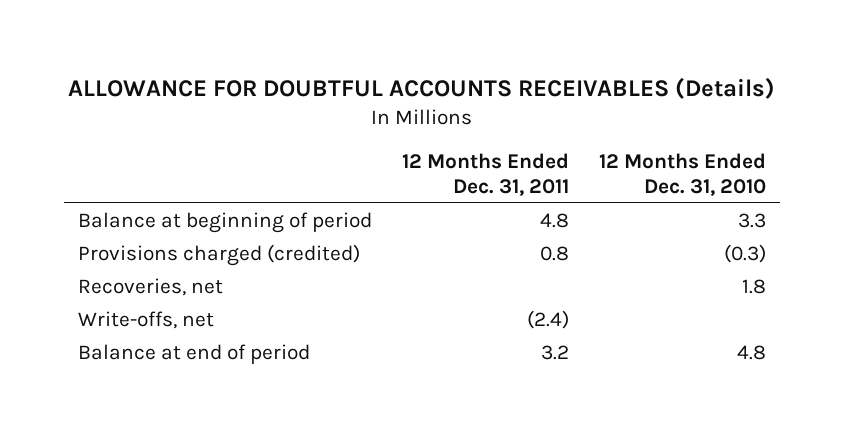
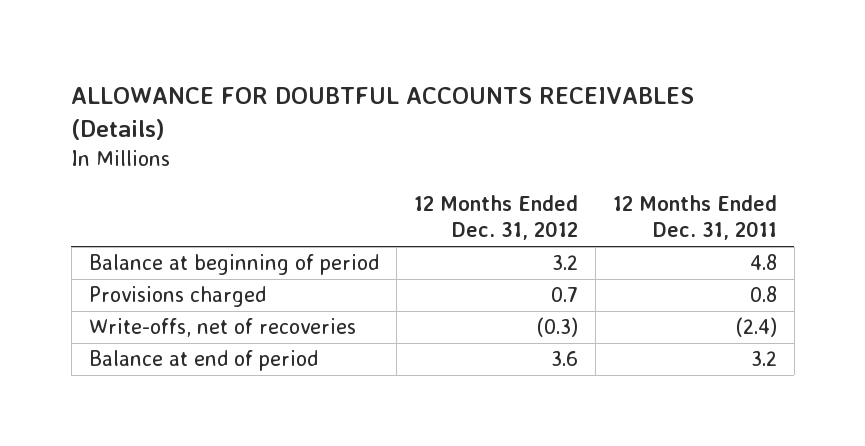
[598,153,766,196] 12 Months Ended Dec. 31, 2010 -> none
none -> [413,194,578,241] 12 Months Ended Dec. 31, 2012
[78,278,224,297] Recoveries, net -> none
[78,244,361,267] Provisions charged (credited) -> [88,286,266,308] Provisions charged
[78,311,215,330] Write-offs, net -> [88,318,356,338] Write-offs, net of recoveries

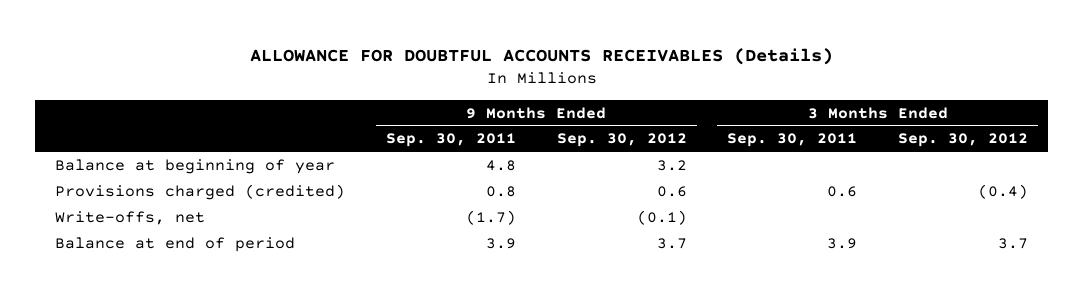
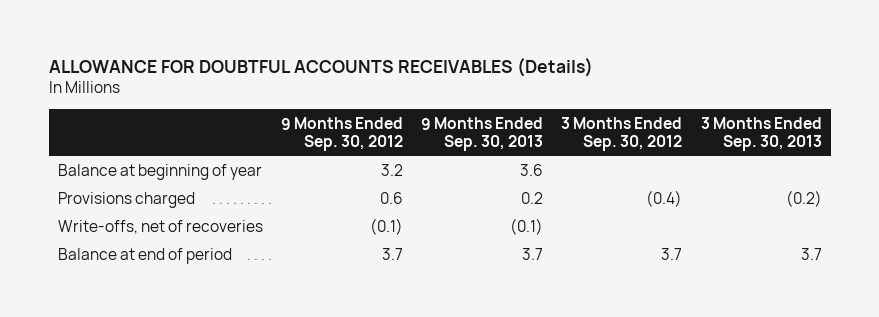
[385,133,516,148] Sep. 30, 2011 -> none
[727,133,858,148] Sep. 30, 2011 -> none
none -> [421,116,544,152] 9 Months Ended Sep. 30, 2013
none -> [700,116,822,152] 3 Months Ended Sep. 30, 2013
[55,183,346,200] Provisions charged (credited) -> [57,191,195,208] Provisions charged
[55,210,206,225] Write-offs, net -> [57,219,263,234] Write-offs, net of recoveries

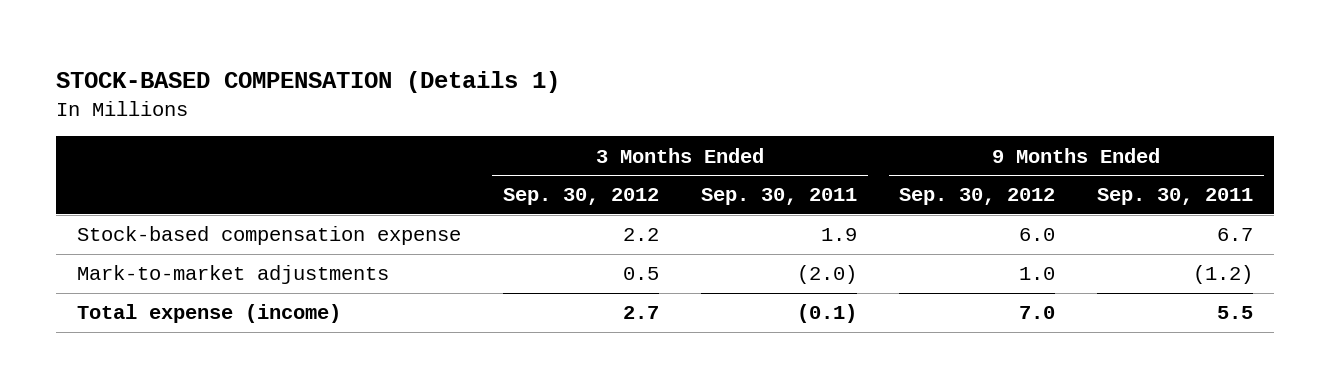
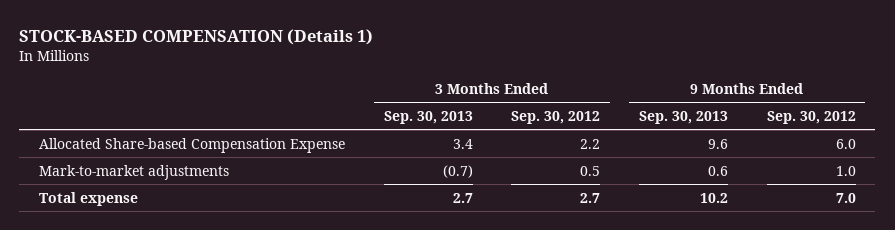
[701,188,858,206] Sep. 30, 2011 -> none
[1097,188,1254,206] Sep. 30, 2011 -> none
none -> [383,110,473,124] Sep. 30, 2013
none -> [639,110,729,124] Sep. 30, 2013
[76,226,461,246] Stock-based compensation expense -> [38,137,345,153] Allocated Share-based Compensation Expense
[76,304,341,324] Total expense (income) -> [38,191,138,206] Total expense

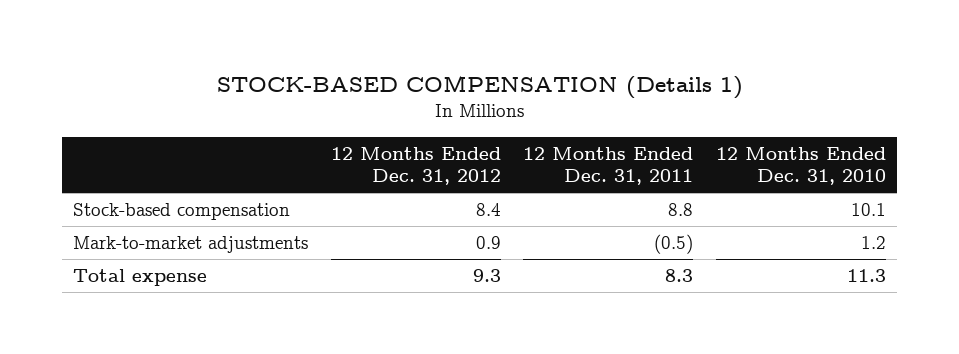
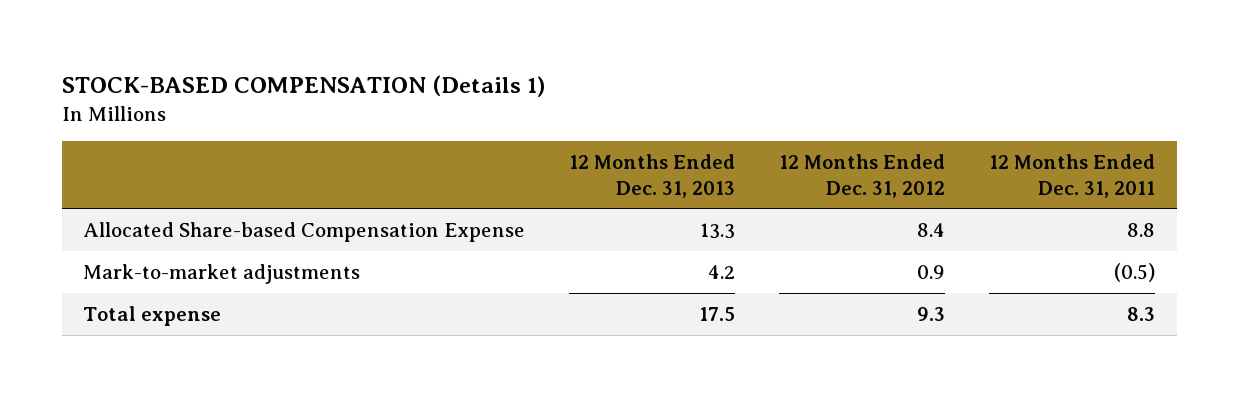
[716,146,887,186] 12 Months Ended Dec. 31, 2010 -> none
none -> [569,154,736,198] 12 Months Ended Dec. 31, 2013
[73,202,291,220] Stock-based compensation -> [83,221,526,242] Allocated Share-based Compensation Expense

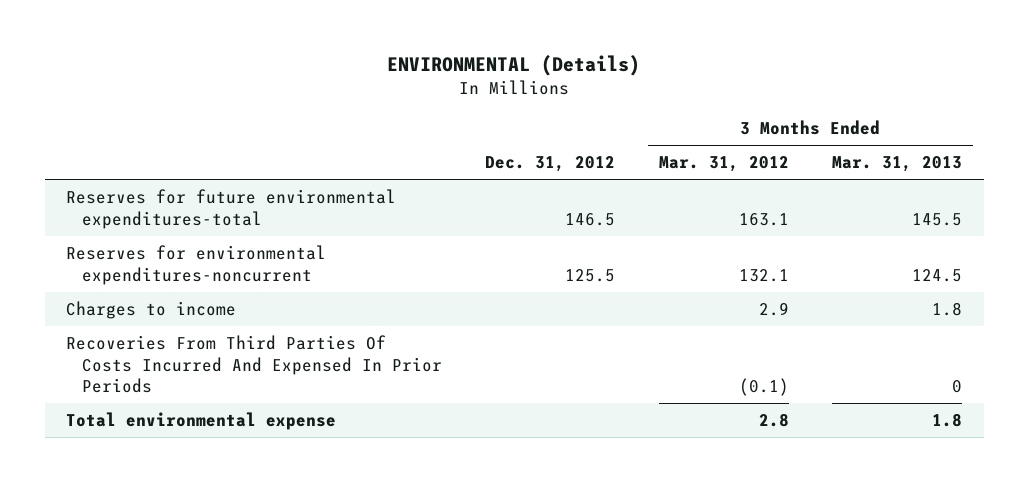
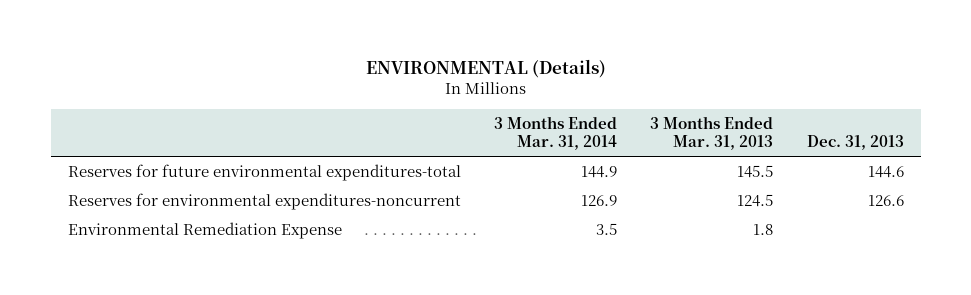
[485,156,616,173] Dec. 31, 2012 -> none
[658,156,789,173] Mar. 31, 2012 -> none
none -> [494,115,618,151] 3 Months Ended Mar. 31, 2014
none -> [806,135,904,151] Dec. 31, 2013
[66,335,442,394] Recoveries From Third Parties Of Costs Incurred And Expensed In Prior Periods -> none
[66,412,337,431] Total environmental expense -> none
[66,301,237,320] Charges to income -> [67,221,342,239] Environmental Remediation Expense

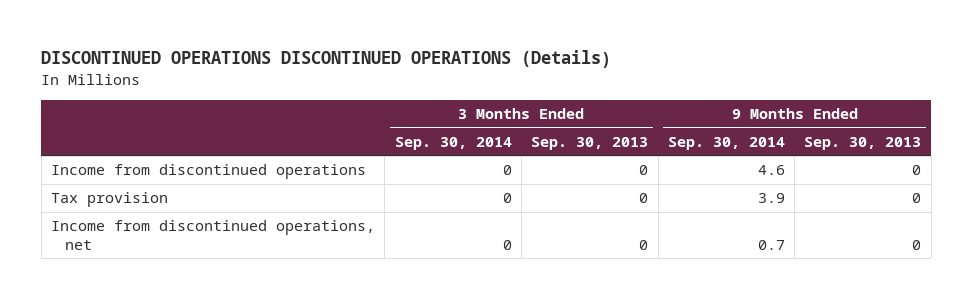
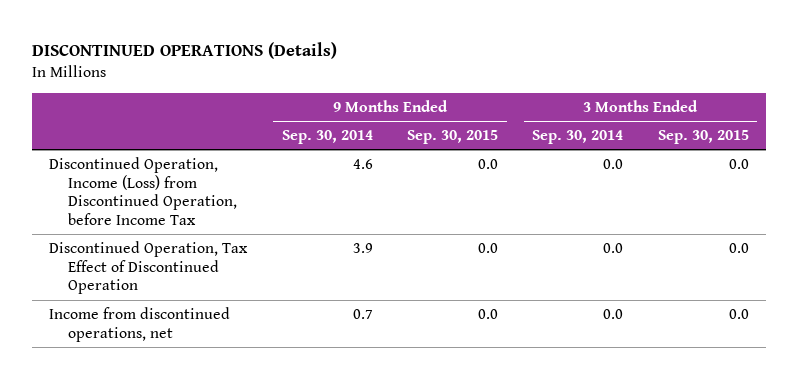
[41,50,612,69] DISCONTINUED OPERATIONS DISCONTINUED OPERATIONS (Details) -> [32,42,338,60] DISCONTINUED OPERATIONS (Details)
[531,136,649,150] Sep. 30, 2013 -> none
[804,136,922,150] Sep. 30, 2013 -> none
none -> [406,130,498,145] Sep. 30, 2015
none -> [657,130,749,145] Sep. 30, 2015
[50,192,168,208] Tax provision -> none
[50,164,366,180] Income from discontinued operations -> [49,156,237,226] Discontinued Operation, Income (Loss) from Discontinued Operation, before Income Tax
[502,165,512,176] 0 -> [603,158,624,169] 0.0
none -> [49,240,249,295] Discontinued Operation, Tax Effect of Discontinued Operation
[502,239,512,250] 0 -> [603,308,624,319] 0.0

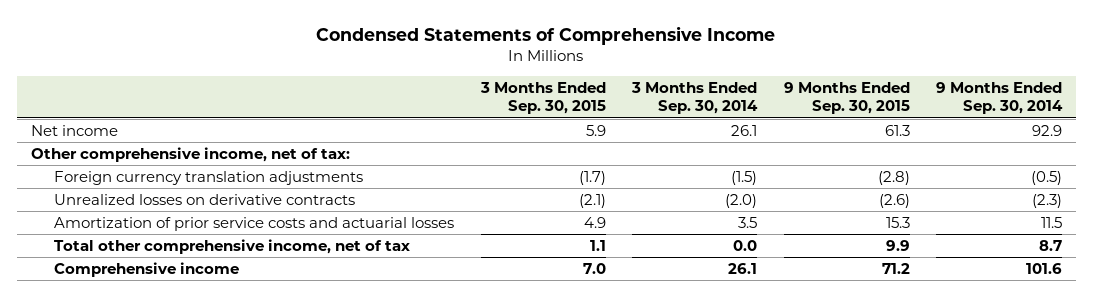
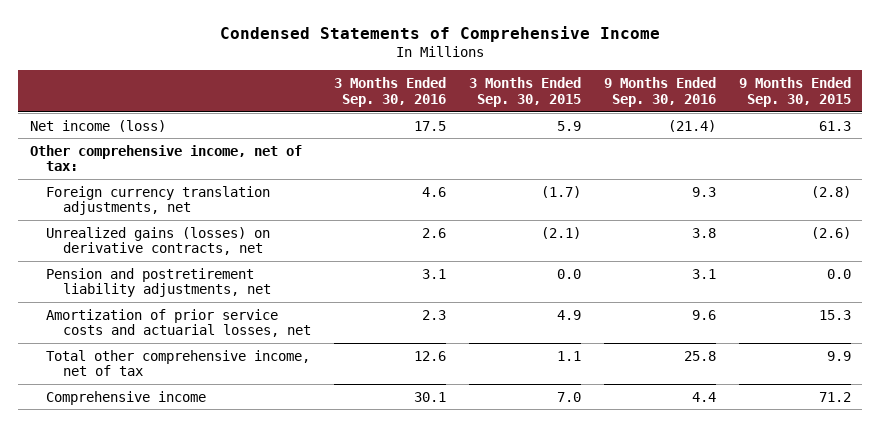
[631,82,759,115] 3 Months Ended Sep. 30, 2014 -> none
[936,82,1064,115] 9 Months Ended Sep. 30, 2014 -> none
none -> [333,76,446,107] 3 Months Ended Sep. 30, 2016
none -> [603,76,716,107] 9 Months Ended Sep. 30, 2016
[30,124,118,136] Net income -> [29,119,166,132] Net income (loss)
[54,170,364,185] Foreign currency translation adjustments -> [46,185,271,216] Foreign currency translation adjustments, net
[54,193,356,205] Unrealized losses on derivative contracts -> [46,226,271,256] Unrealized gains (losses) on derivative contracts, net
none -> [46,267,272,298] Pension and postretirement liability adjustments, net
[54,216,455,231] Amortization of prior service costs and actuarial losses -> [46,308,312,338] Amortization of prior service costs and actuarial losses, net

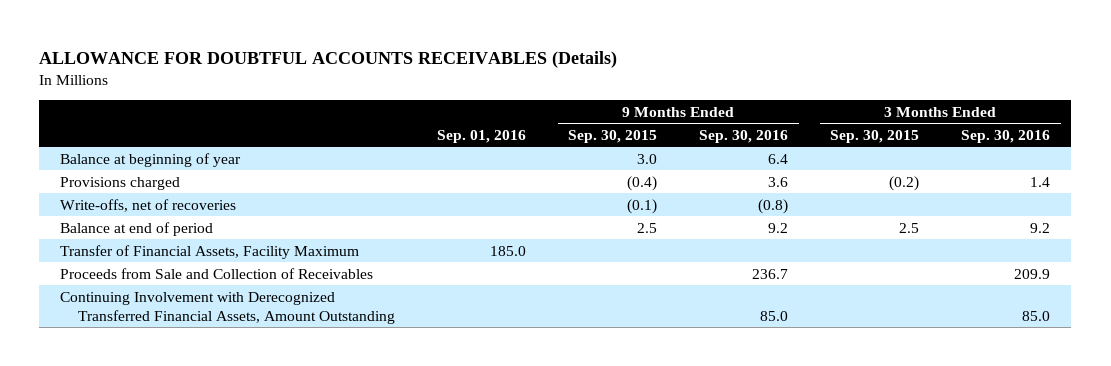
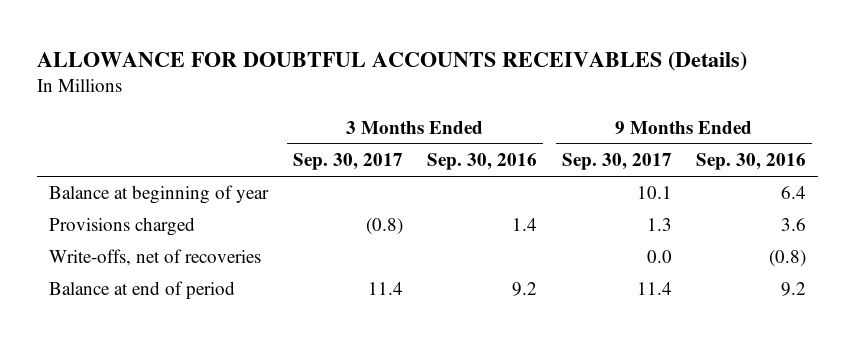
[437,129,527,143] Sep. 01, 2016 -> none
[568,129,658,143] Sep. 30, 2015 -> none
[830,129,920,143] Sep. 30, 2015 -> none
none -> [292,153,403,171] Sep. 30, 2017
none -> [561,153,672,171] Sep. 30, 2017
[60,244,360,259] Transfer of Financial Assets, Facility Maximum -> none
[60,267,374,279] Proceeds from Sale and Collection of Receivables -> none
[60,291,396,324] Continuing Involvement with Derecognized Transferred Financial Assets, Amount Outstanding -> none

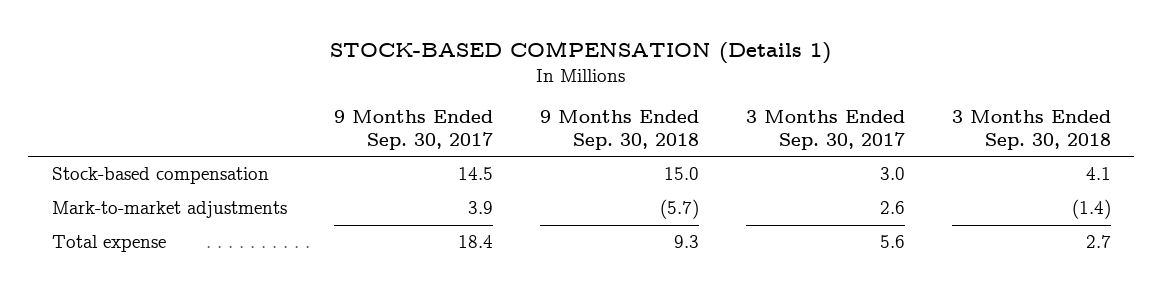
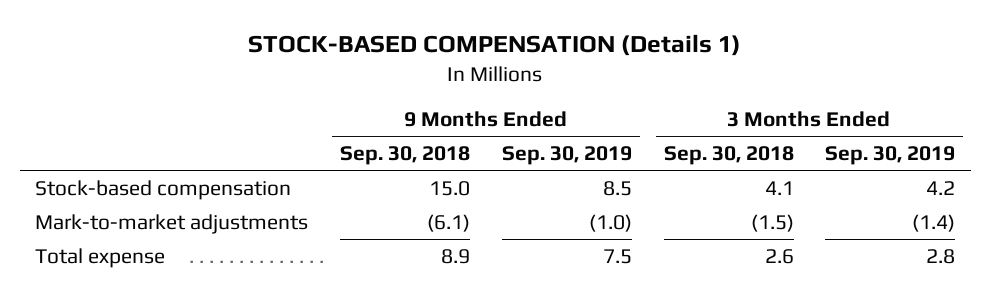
[333,110,493,150] 9 Months Ended Sep. 30, 2017 -> none
[745,110,905,150] 3 Months Ended Sep. 30, 2017 -> none
none -> [501,146,632,166] Sep. 30, 2019
none -> [825,146,956,166] Sep. 30, 2019
[659,199,699,220] (5.7) -> [427,213,471,232] (6.1)
[1071,199,1111,220] (1.4) -> [750,213,794,232] (1.5)
[673,235,699,249] 9.3 -> [441,248,471,264] 8.9
[1085,235,1111,249] 2.7 -> [764,248,794,264] 2.6

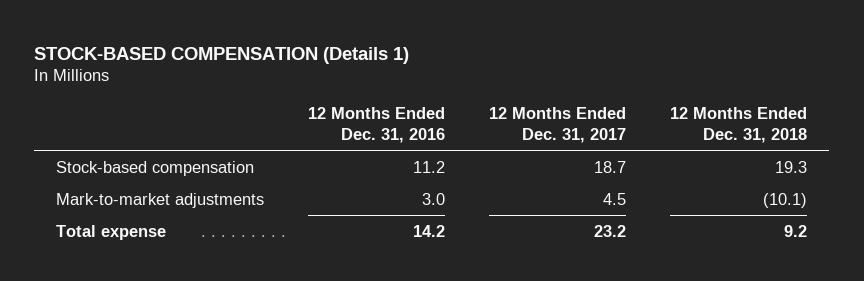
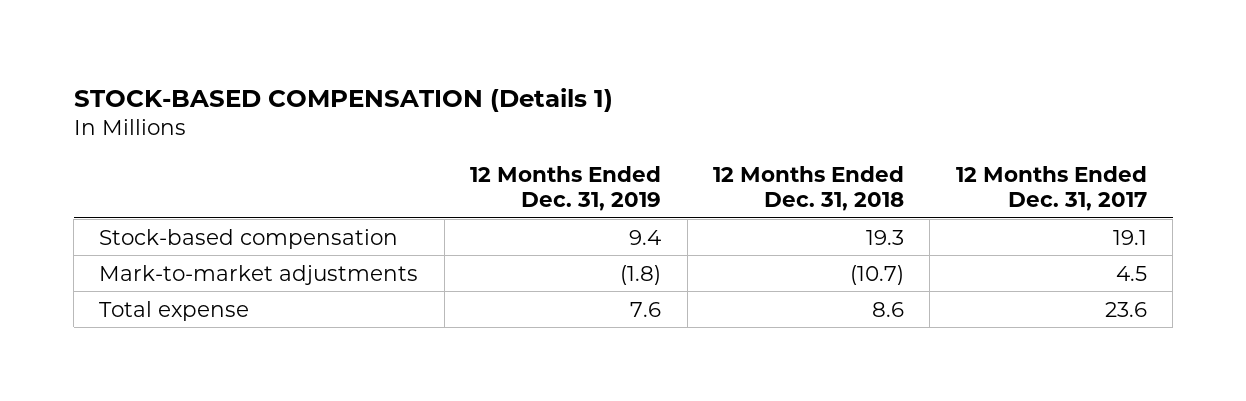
[308,107,446,143] 12 Months Ended Dec. 31, 2016 -> none
none -> [470,166,662,212] 12 Months Ended Dec. 31, 2019
[594,160,627,173] 18.7 -> [1112,229,1147,245] 19.1
[763,192,808,208] (10.1) -> [849,264,904,285] (10.7)
[594,224,627,237] 23.2 -> [1104,301,1147,317] 23.6
[784,224,808,237] 9.2 -> [871,301,904,317] 8.6

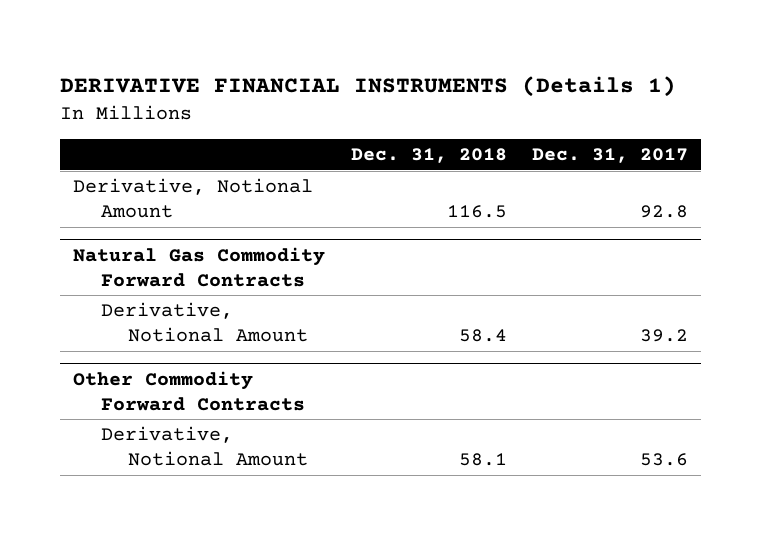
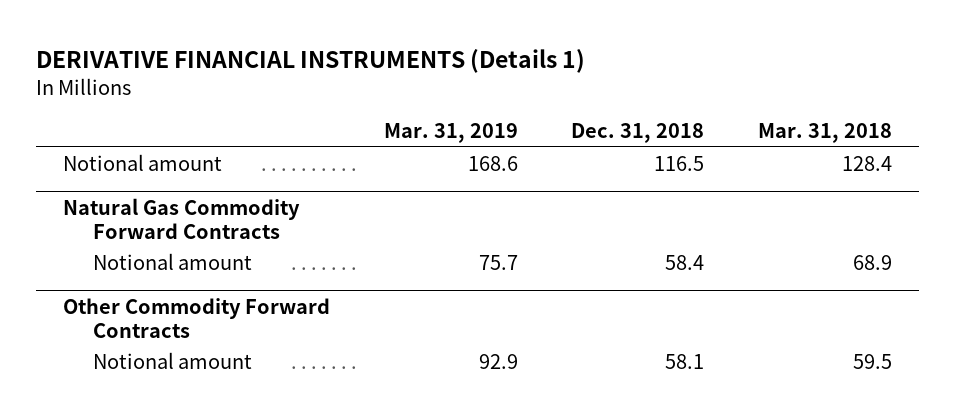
[532,148,689,164] Dec. 31, 2017 -> none
none -> [383,123,518,144] Mar. 31, 2019
none -> [758,123,893,144] Mar. 31, 2018
[73,178,314,219] Derivative, Notional Amount -> [63,154,223,172] Notional amount
[100,302,309,343] Derivative, Notional Amount -> [92,253,252,271] Notional amount
[100,426,309,467] Derivative, Notional Amount -> [92,352,252,370] Notional amount

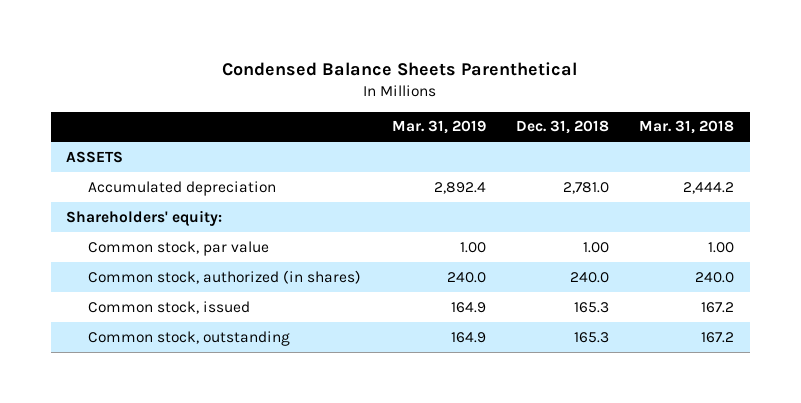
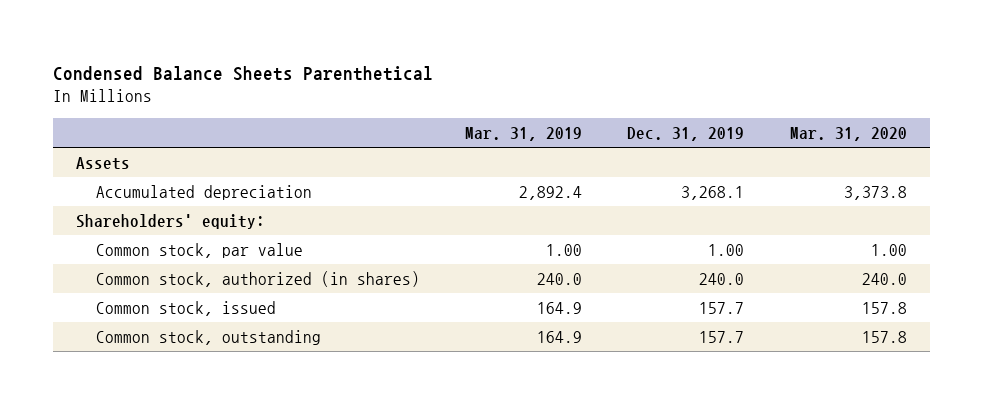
[516,120,610,135] Dec. 31, 2018 -> none
[639,120,735,135] Mar. 31, 2018 -> none
none -> [627,126,745,141] Dec. 31, 2019
none -> [789,126,907,141] Mar. 31, 2020
[66,150,124,163] ASSETS -> [75,156,130,170] Assets

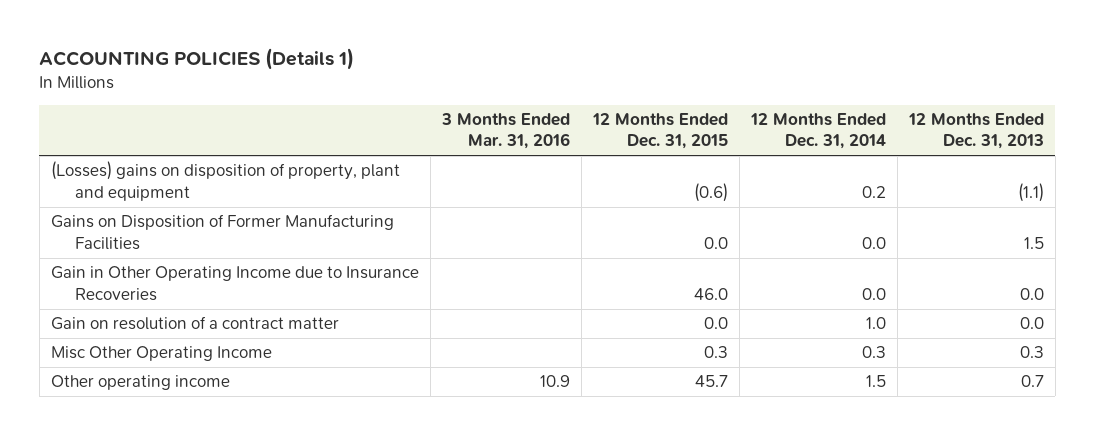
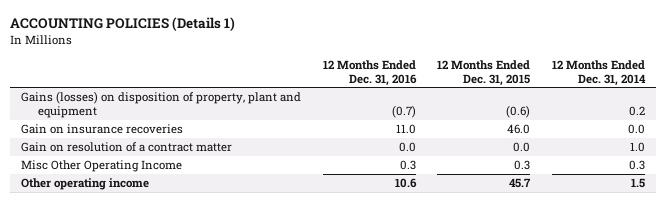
[440,112,570,150] 3 Months Ended Mar. 31, 2016 -> none
[907,112,1044,150] 12 Months Ended Dec. 31, 2013 -> none
none -> [322,60,417,86] 12 Months Ended Dec. 31, 2016
[50,214,394,250] Gains on Disposition of Former Manufacturing Facilities -> none
[50,161,400,201] (Losses) gains on disposition of property, plant and equipment -> [20,91,301,118] Gains (losses) on disposition of property, plant and equipment
[50,266,419,301] Gain in Other Operating Income due to Insurance Recoveries -> [20,124,183,135] Gain on insurance recoveries

